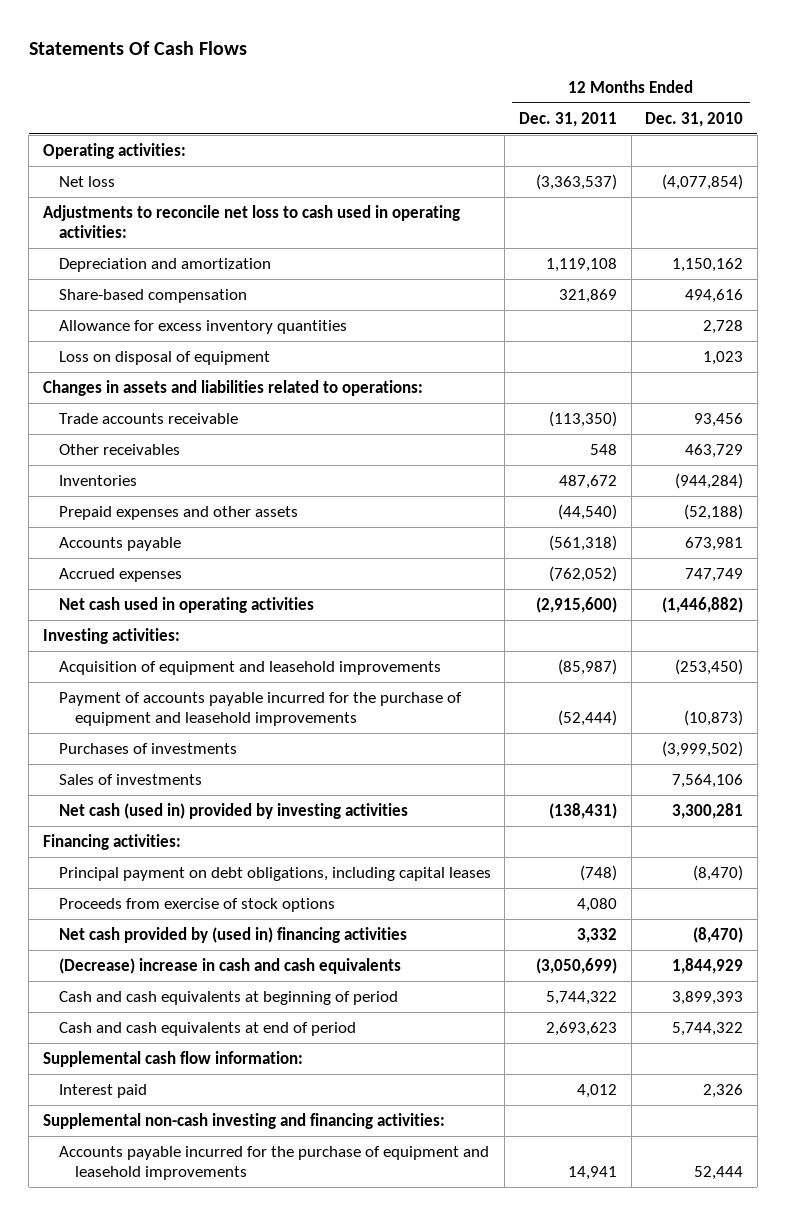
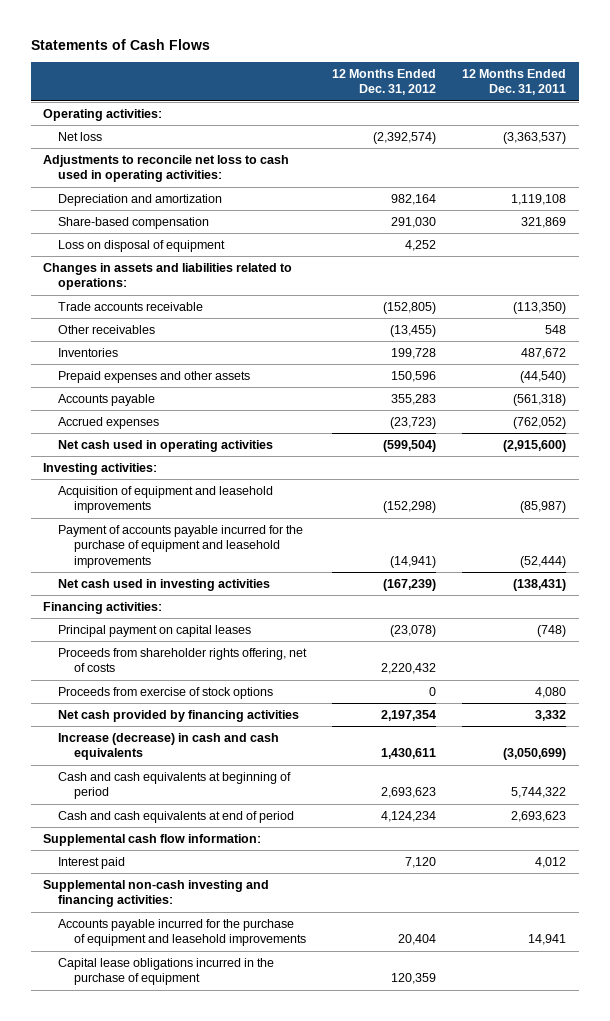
[28,41,247,56] Statements Of Cash Flows -> [30,38,210,50] Statements of Cash Flows
[645,111,744,127] Dec. 31, 2010 -> none
none -> [332,68,437,96] 12 Months Ended Dec. 31, 2012
[58,319,347,334] Allowance for excess inventory quantities -> none
[58,742,237,754] Purchases of investments -> none
[58,773,202,785] Sales of investments -> none
[58,802,408,819] Net cash (used in) provided by investing activities -> [58,578,271,591] Net cash used in investing activities
[58,866,491,881] Principal payment on debt obligations, including capital leases -> [58,624,252,637] Principal payment on capital leases
none -> [58,647,308,673] Proceeds from shareholder rights offering, net of costs
[58,926,407,943] Net cash provided by (used in) financing activities -> [58,709,300,722] Net cash provided by financing activities
[58,957,401,974] (Decrease) increase in cash and cash equivalents -> [58,732,280,761] Increase (decrease) in cash and cash equivalents
none -> [58,957,275,986] Capital lease obligations incurred in the purchase of equipment

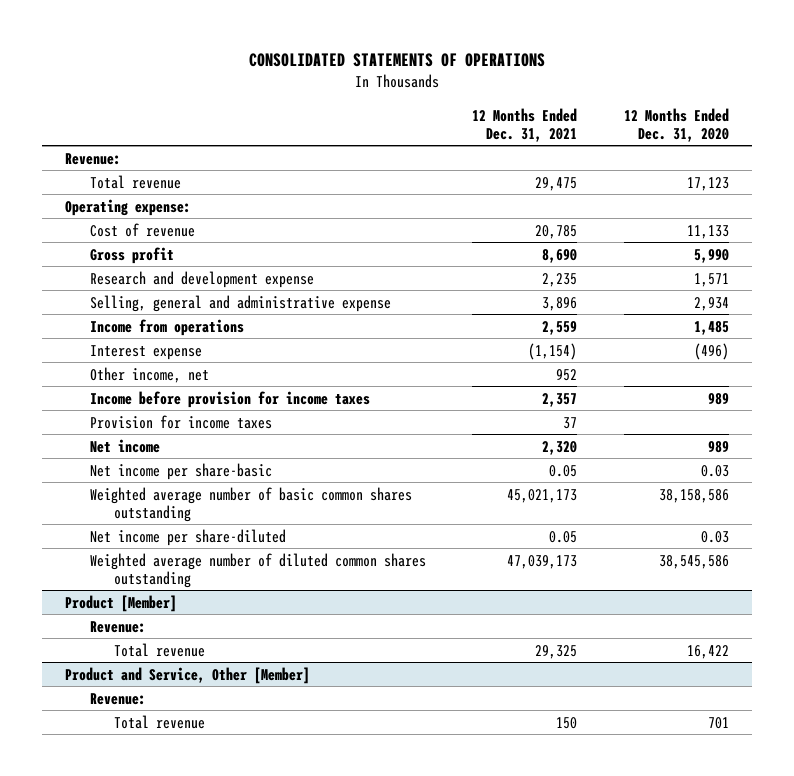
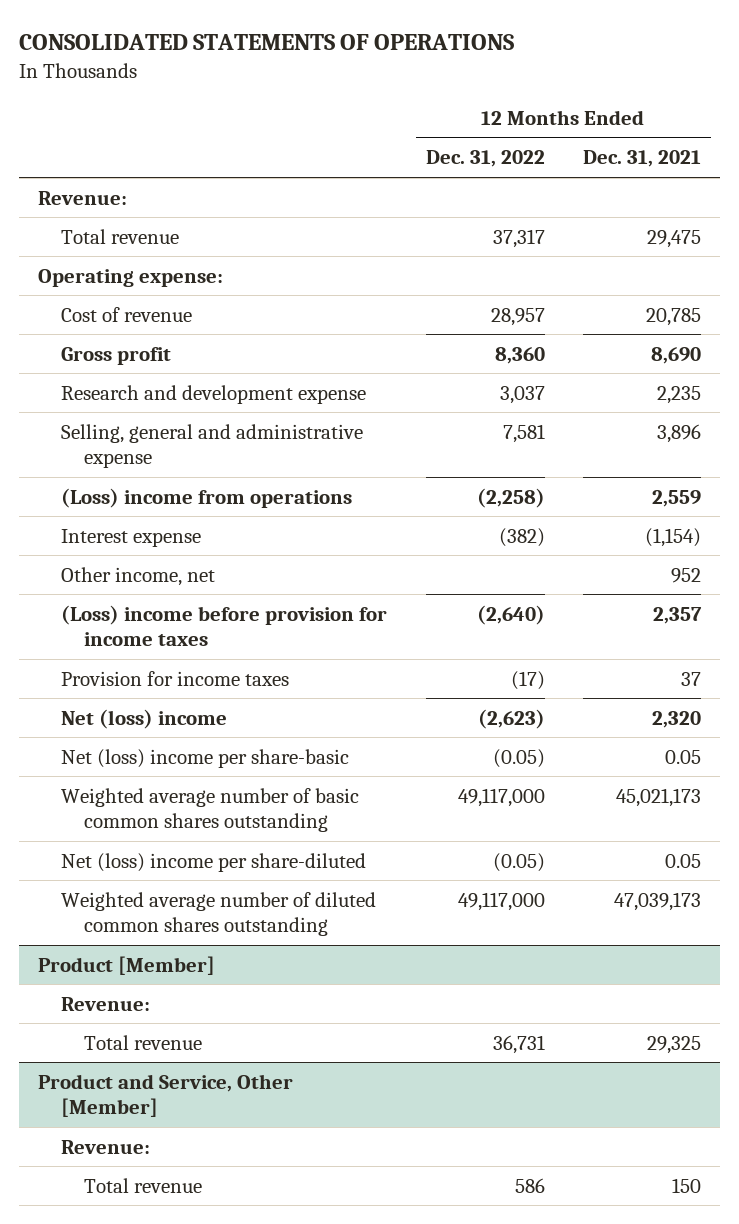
[623,107,729,142] 12 Months Ended Dec. 31, 2020 -> none
none -> [425,150,545,168] Dec. 31, 2022
[89,318,244,336] Income from operations -> [61,487,353,508] (Loss) income from operations
[89,390,370,408] Income before provision for income taxes -> [61,604,388,647] (Loss) income before provision for income taxes
[89,438,160,453] Net income -> [61,708,228,729] Net (loss) income
[89,462,272,480] Net income per share-basic -> [61,748,350,768] Net (loss) income per share-basic
[89,528,286,546] Net income per share-diluted -> [61,852,367,872] Net (loss) income per share-diluted

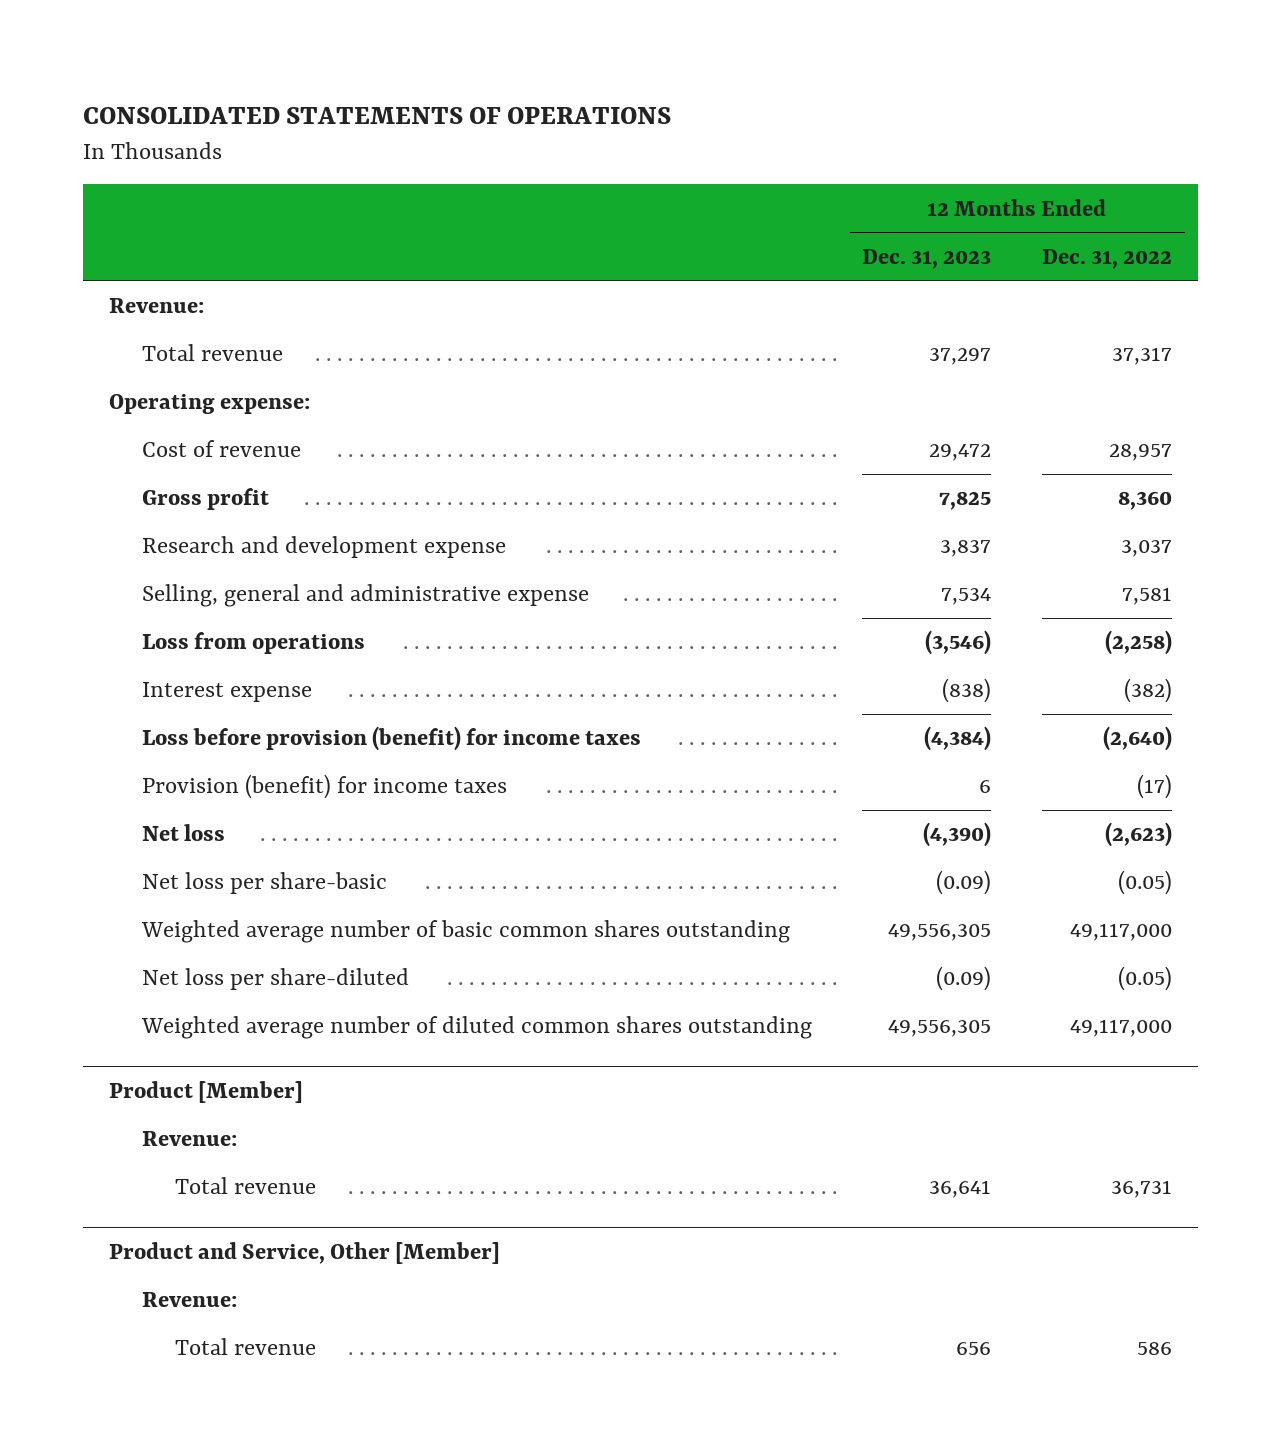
[583,150,702,168] Dec. 31, 2021 -> none
none -> [862,248,992,269] Dec. 31, 2023
[61,487,353,508] (Loss) income from operations -> [141,632,365,655] Loss from operations
[61,566,216,586] Other income, net -> none
[61,604,388,647] (Loss) income before provision for income taxes -> [141,726,641,752] Loss before provision (benefit) for income taxes
[61,670,290,686] Provision for income taxes -> [141,774,507,800] Provision (benefit) for income taxes
[61,708,228,729] Net (loss) income -> [141,824,225,842] Net loss
[61,748,350,768] Net (loss) income per share-basic -> [141,872,387,895] Net loss per share-basic
[61,852,367,872] Net (loss) income per share-diluted -> [141,968,409,991] Net loss per share-diluted

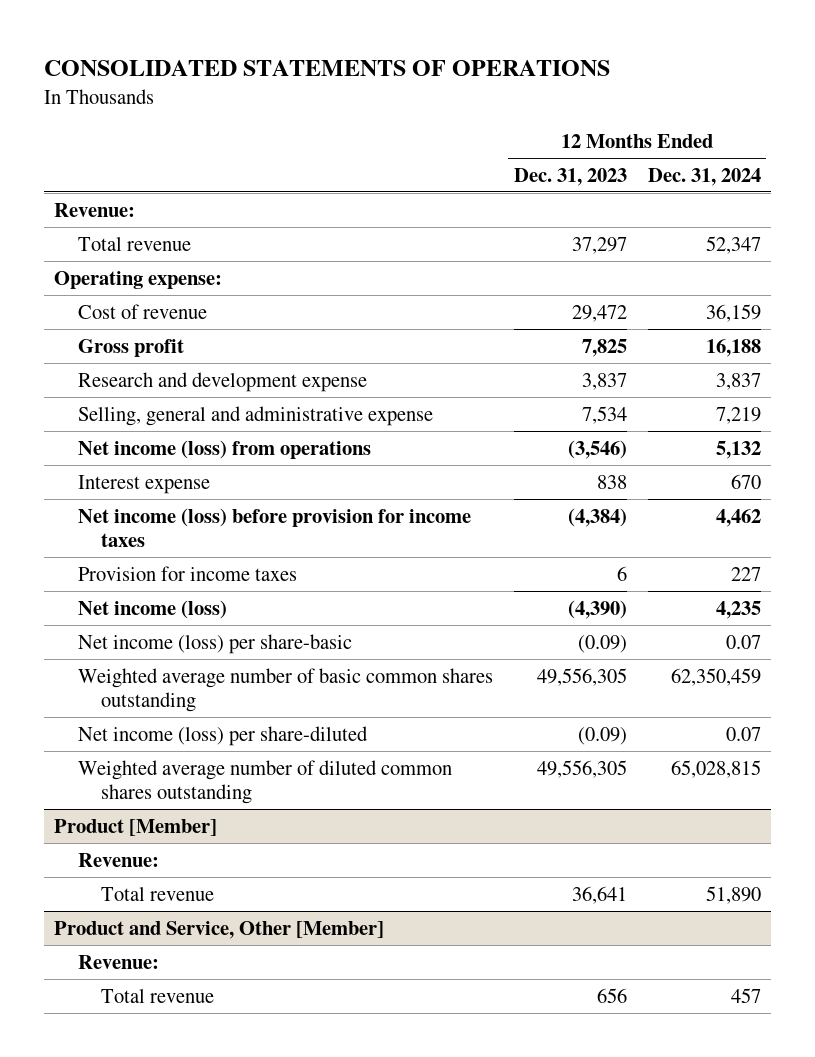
[1042,248,1173,269] Dec. 31, 2022 -> none
none -> [647,167,761,186] Dec. 31, 2024
[141,632,365,655] Loss from operations -> [77,439,371,459] Net income (loss) from operations
[942,678,992,704] (838) -> [596,474,627,489] 838
[141,726,641,752] Loss before provision (benefit) for income taxes -> [77,507,471,547] Net income (loss) before provision for income taxes
[141,774,507,800] Provision (benefit) for income taxes -> [77,565,297,581] Provision for income taxes
[141,824,225,842] Net loss -> [77,599,227,619] Net income (loss)
[141,872,387,895] Net loss per share-basic -> [77,633,352,654] Net income (loss) per share-basic
[141,968,409,991] Net loss per share-diluted -> [77,725,368,746] Net income (loss) per share-diluted

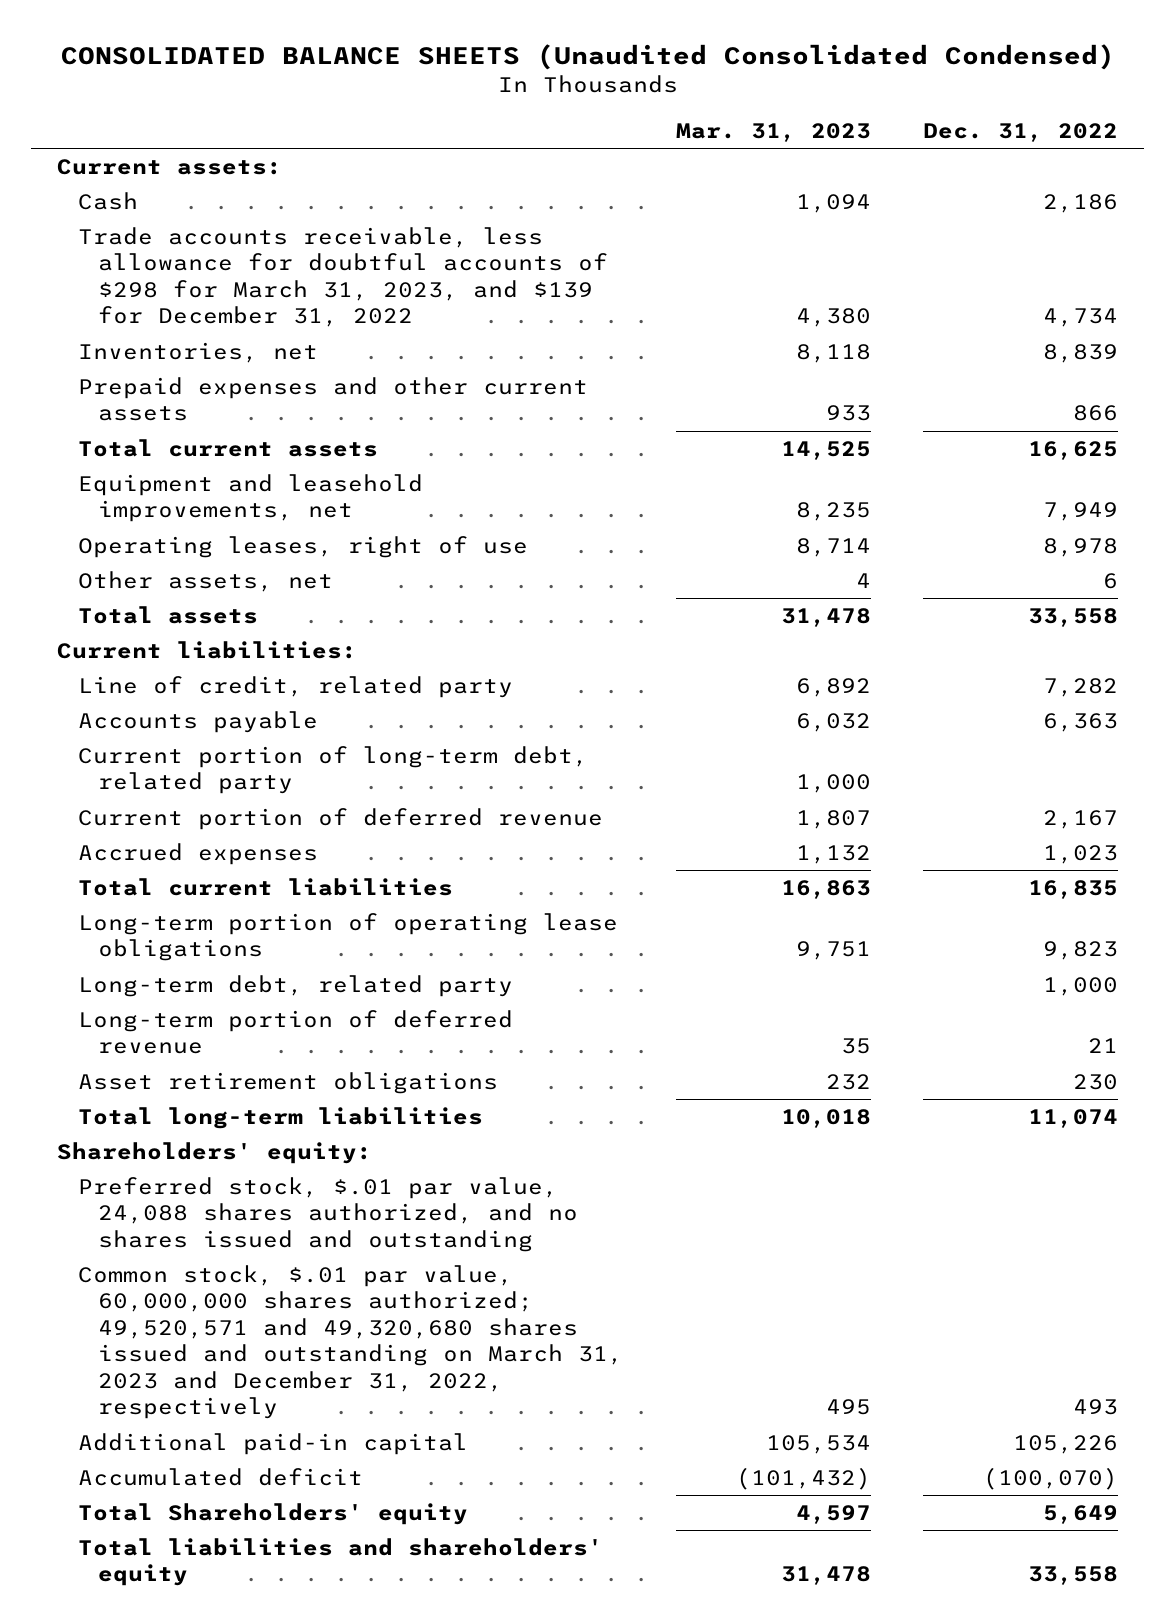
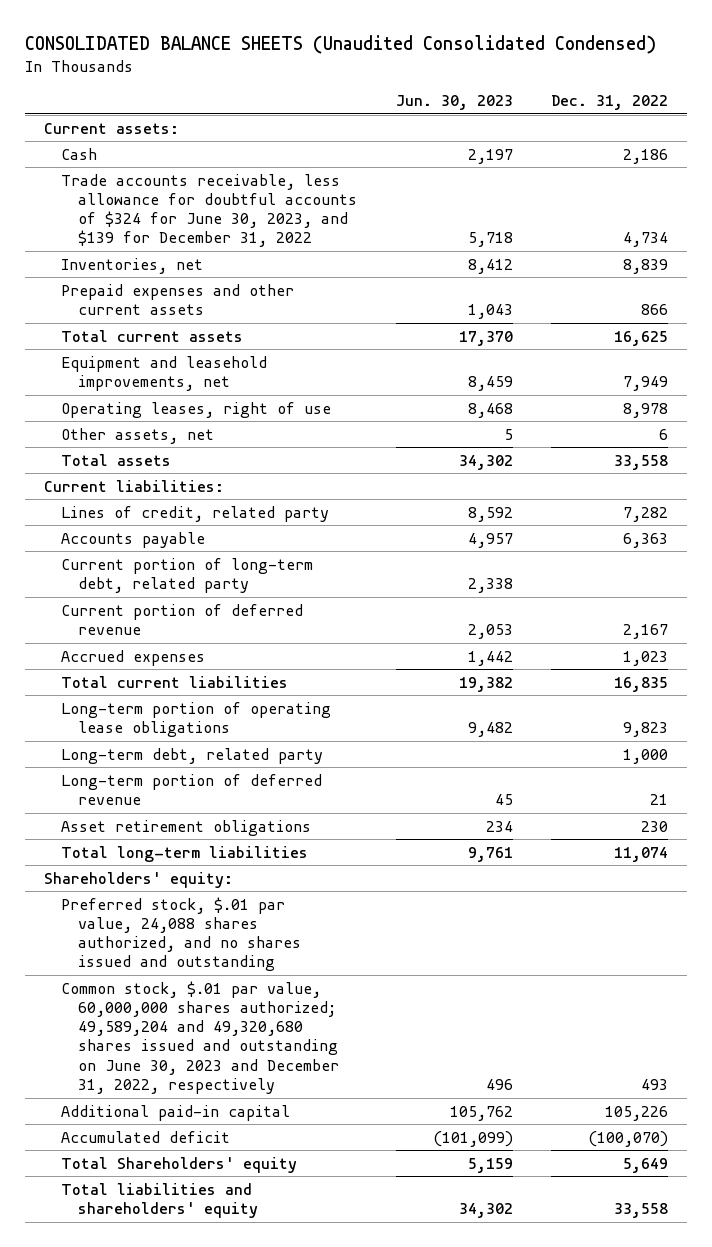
[675,122,871,142] Mar. 31, 2023 -> none
none -> [395,95,513,111] Jun. 30, 2023
[77,226,609,328] Trade accounts receivable, less allowance for doubtful accounts of $298 for March 31, 2023, and $139 for December 31, 2022 -> [61,173,358,248] Trade accounts receivable, less allowance for doubtful accounts of $324 for June 30, 2023, and $139 for December 31, 2022
[77,675,513,698] Line of credit, related party -> [61,505,330,522] Lines of credit, related party
[77,1264,624,1420] Common stock, $.01 par value, 60,000,000 shares authorized; 49,520,571 and 49,320,680 shares issued and outstanding on March 31, 2023 and December 31, 2022, respectively -> [61,980,340,1094] Common stock, $.01 par value, 60,000,000 shares authorized; 49,589,204 and 49,320,680 shares issued and outstanding on June 30, 2023 and December 31, 2022, respectively

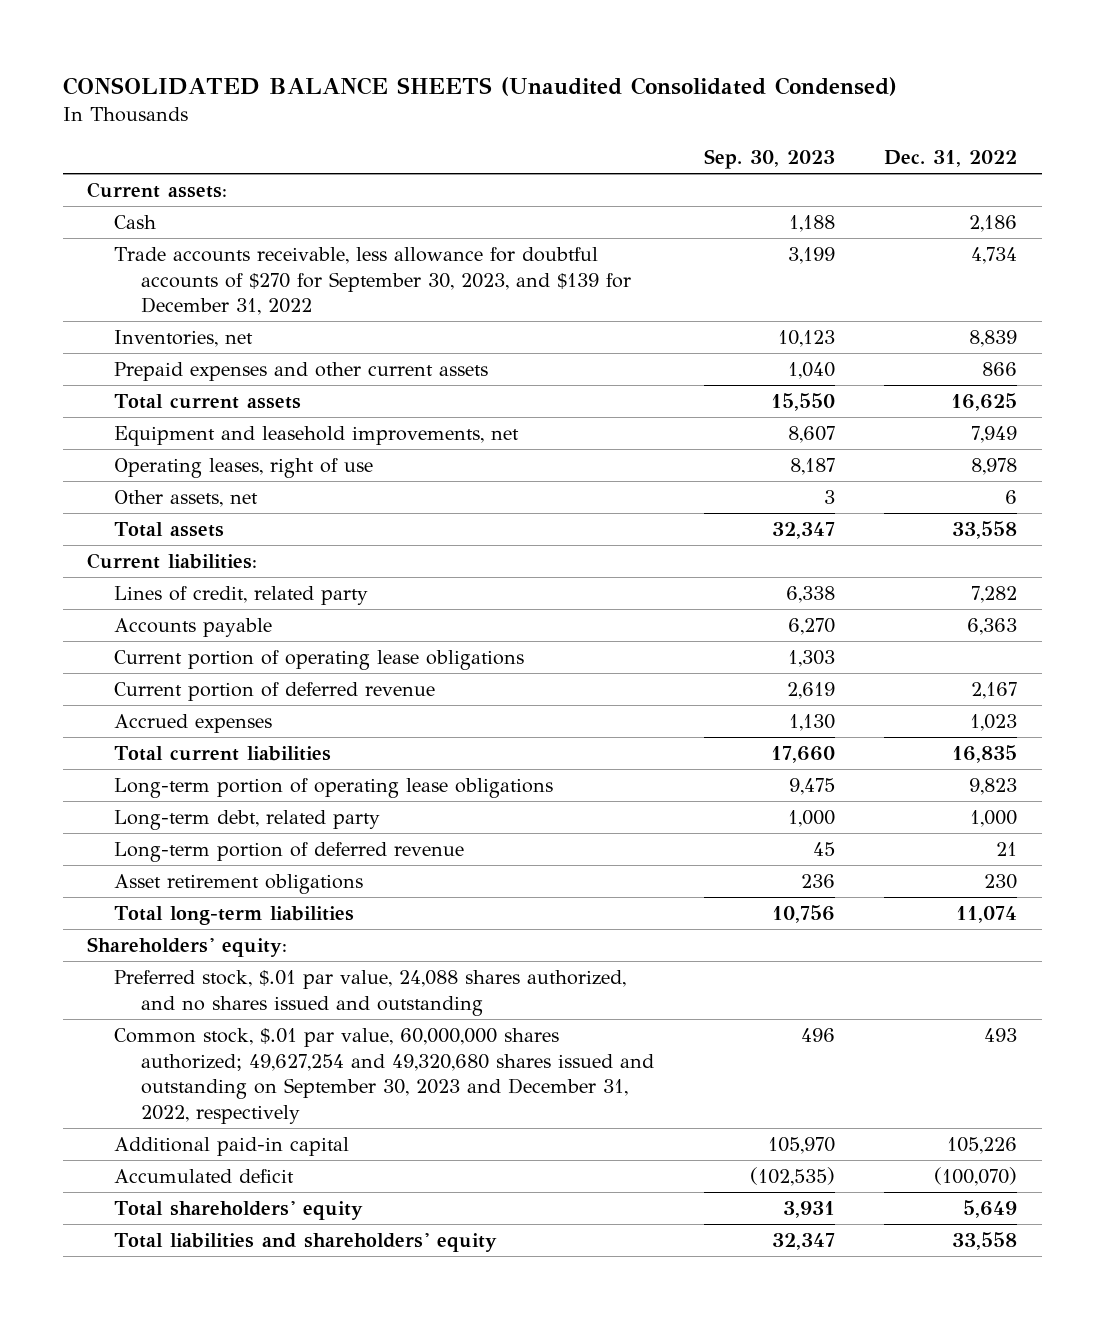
[395,95,513,111] Jun. 30, 2023 -> none
none -> [703,148,835,169] Sep. 30, 2023
[61,173,358,248] Trade accounts receivable, less allowance for doubtful accounts of $324 for June 30, 2023, and $139 for December 31, 2022 -> [114,247,632,316] Trade accounts receivable, less allowance for doubtful accounts of $270 for September 30, 2023, and $139 for December 31, 2022
[61,557,314,593] Current portion of long-term debt, related party -> none
none -> [114,650,525,671] Current portion of operating lease obligations
[61,980,340,1094] Common stock, $.01 par value, 60,000,000 shares authorized; 49,589,204 and 49,320,680 shares issued and outstanding on June 30, 2023 and December 31, 2022, respectively -> [114,1028,655,1124] Common stock, $.01 par value, 60,000,000 shares authorized; 49,627,254 and 49,320,680 shares issued and outstanding on September 30, 2023 and December 31, 2022, respectively
[61,1156,298,1173] Total Shareholders' equity -> [114,1201,364,1221] Total shareholders' equity

